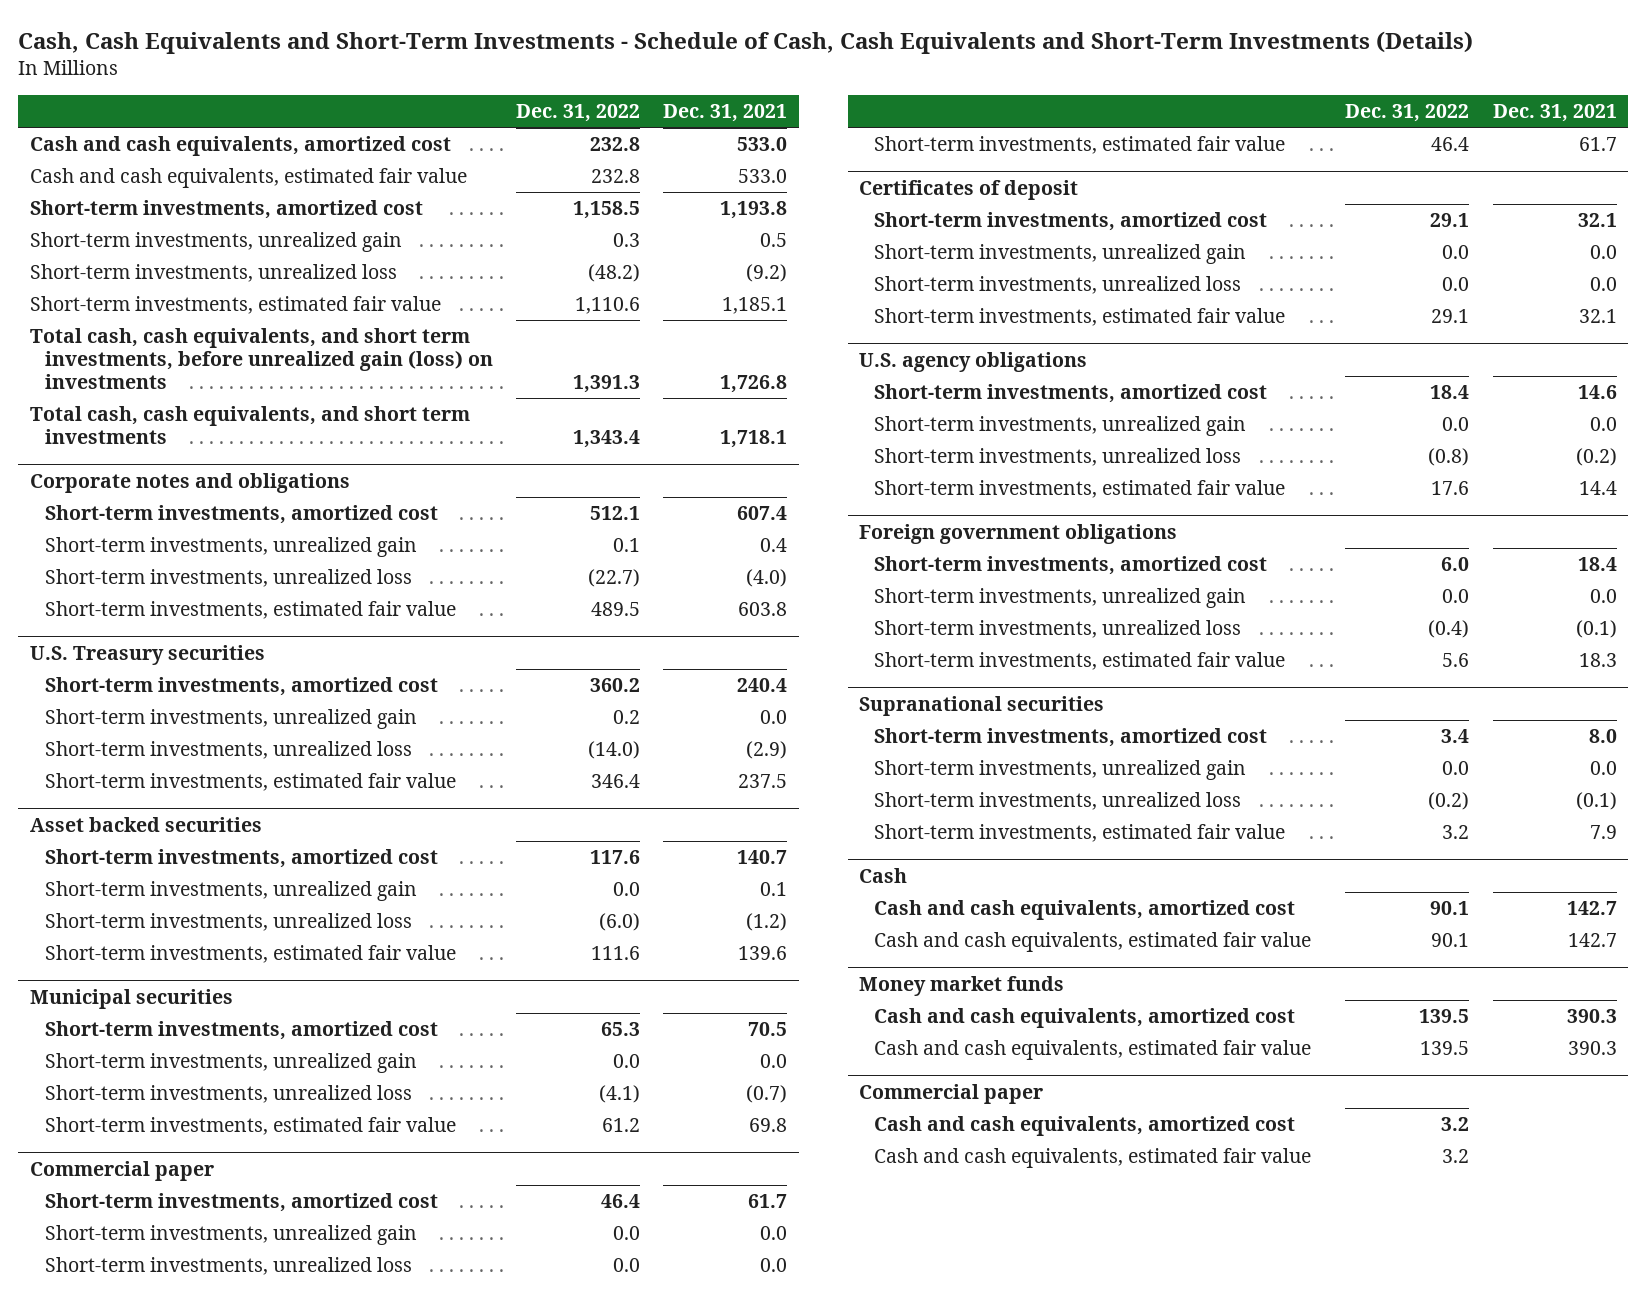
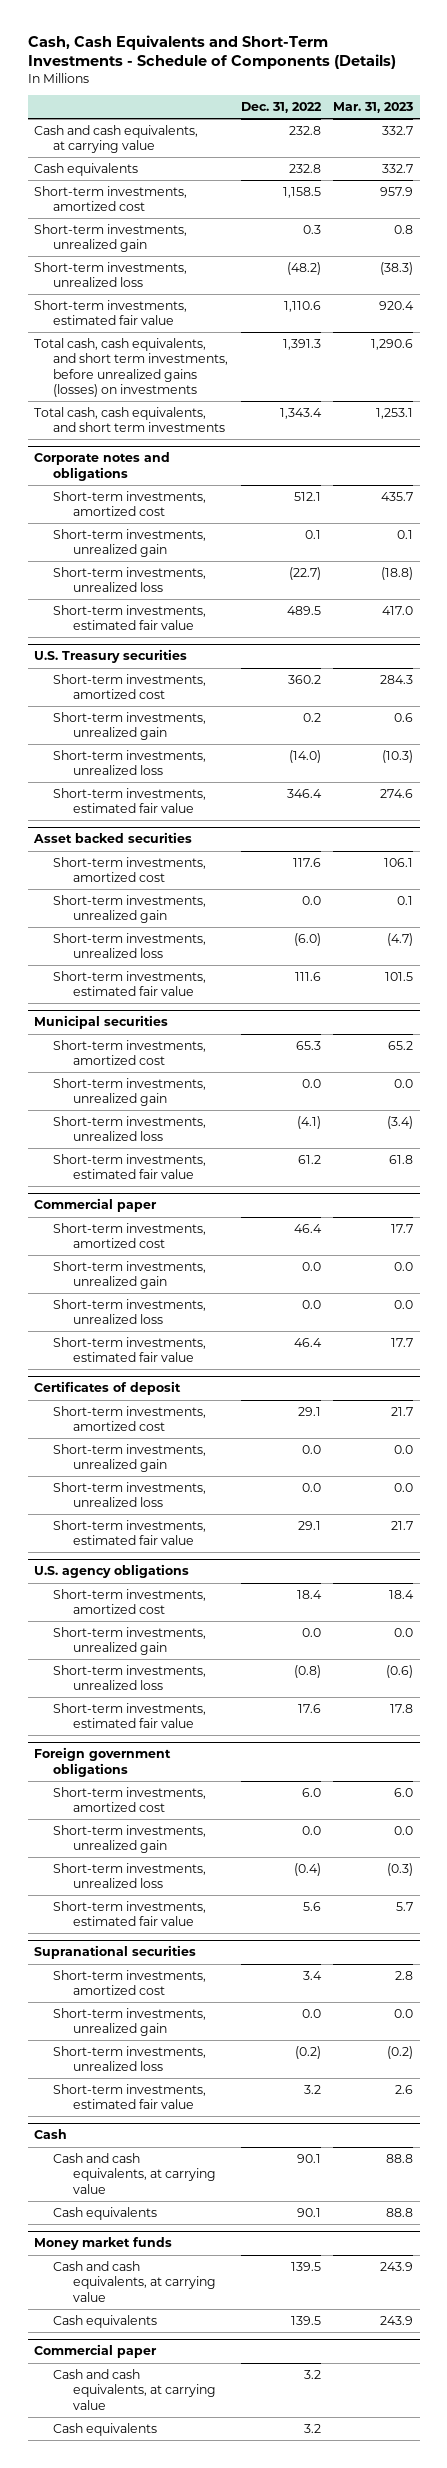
[18,30,1474,54] Cash, Cash Equivalents and Short-Term Investments - Schedule of Cash, Cash Equivalents and Short-Term Investments (Details) -> [27,34,396,70] Cash, Cash Equivalents and Short-Term Investments - Schedule of Components (Details)
[663,103,788,122] Dec. 31, 2021 -> none
none -> [333,102,414,114] Mar. 31, 2023
[30,136,452,157] Cash and cash equivalents, amortized cost -> [33,124,198,154] Cash and cash equivalents, at carrying value
[30,168,468,189] Cash and cash equivalents, estimated fair value -> [33,162,138,176] Cash equivalents
[30,328,493,389] Total cash, cash equivalents, and short term investments, before unrealized gain (loss) on investments -> [33,337,229,398] Total cash, cash equivalents, and short term investments, before unrealized gains (losses) on investments
[873,900,1295,921] Cash and cash equivalents, amortized cost -> [53,2152,216,2194] Cash and cash equivalents, at carrying value
[873,932,1311,953] Cash and cash equivalents, estimated fair value -> [53,2206,158,2220] Cash equivalents
[873,1008,1295,1029] Cash and cash equivalents, amortized cost -> [53,2260,216,2302] Cash and cash equivalents, at carrying value
[873,1040,1311,1061] Cash and cash equivalents, estimated fair value -> [53,2314,158,2328] Cash equivalents
[873,1116,1295,1137] Cash and cash equivalents, amortized cost -> [53,2368,216,2410] Cash and cash equivalents, at carrying value
[873,1148,1311,1169] Cash and cash equivalents, estimated fair value -> [53,2422,158,2436] Cash equivalents

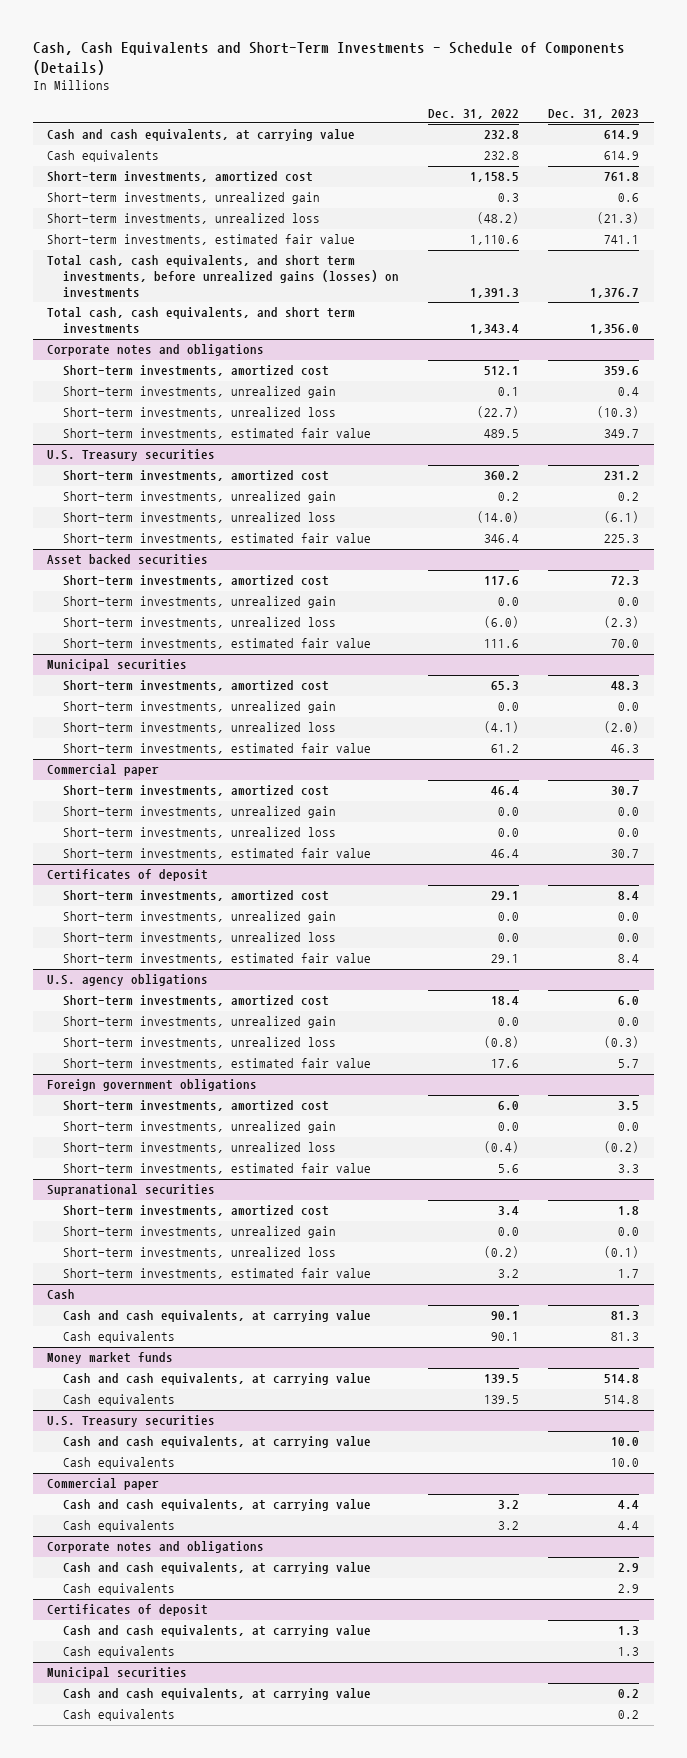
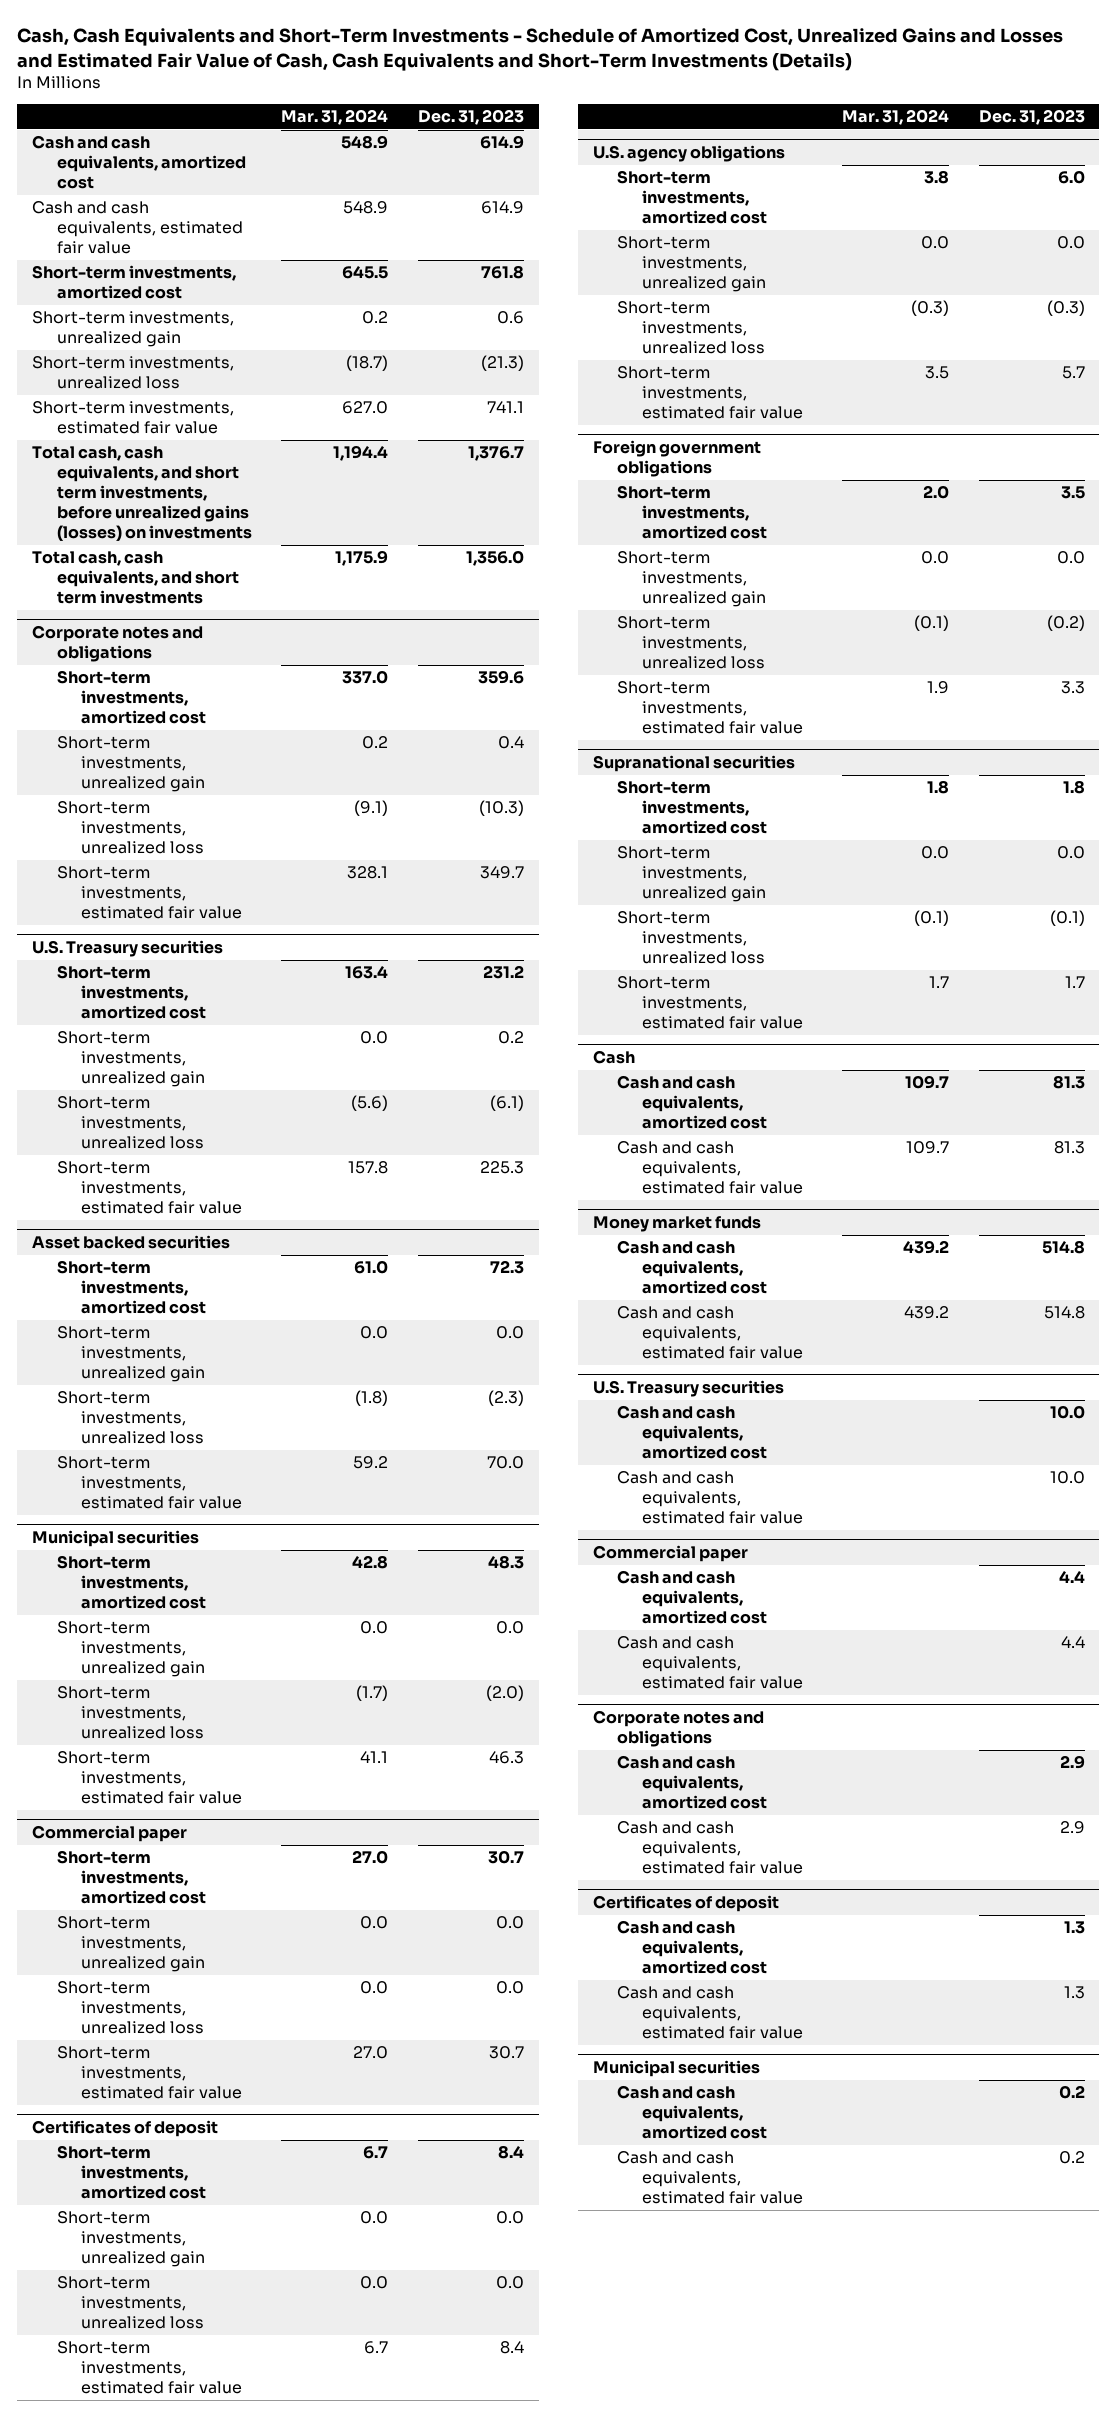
[32,42,625,76] Cash, Cash Equivalents and Short-Term Investments - Schedule of Components (Details) -> [17,28,1064,71] Cash, Cash Equivalents and Short-Term Investments - Schedule of Amortized Cost, Unrealized Gains and Losses and Estimated Fair Value of Cash, Cash Equivalents and Short-Term Investments (Details)
[427,108,519,119] Dec. 31, 2022 -> none
none -> [281,109,389,126] Mar. 31, 2024
[47,129,356,142] Cash and cash equivalents, at carrying value -> [32,135,246,190] Cash and cash equivalents, amortized cost
[47,150,160,163] Cash equivalents -> [32,201,243,255] Cash and cash equivalents, estimated fair value
[62,1310,371,1323] Cash and cash equivalents, at carrying value -> [617,1075,767,1130] Cash and cash equivalents, amortized cost
[62,1331,175,1344] Cash equivalents -> [617,1141,803,1195] Cash and cash equivalents, estimated fair value
[62,1373,371,1386] Cash and cash equivalents, at carrying value -> [617,1240,767,1295] Cash and cash equivalents, amortized cost
[62,1394,175,1407] Cash equivalents -> [617,1306,803,1360] Cash and cash equivalents, estimated fair value
[62,1436,371,1449] Cash and cash equivalents, at carrying value -> [617,1405,767,1460] Cash and cash equivalents, amortized cost
[62,1457,175,1470] Cash equivalents -> [617,1471,803,1525] Cash and cash equivalents, estimated fair value
[62,1499,371,1512] Cash and cash equivalents, at carrying value -> [617,1570,767,1625] Cash and cash equivalents, amortized cost
[62,1520,175,1533] Cash equivalents -> [617,1636,803,1690] Cash and cash equivalents, estimated fair value
[62,1562,371,1575] Cash and cash equivalents, at carrying value -> [617,1755,767,1810] Cash and cash equivalents, amortized cost
[62,1583,175,1596] Cash equivalents -> [617,1821,803,1875] Cash and cash equivalents, estimated fair value
[62,1625,371,1638] Cash and cash equivalents, at carrying value -> [617,1920,767,1975] Cash and cash equivalents, amortized cost
[62,1646,175,1659] Cash equivalents -> [617,1986,803,2040] Cash and cash equivalents, estimated fair value
[62,1688,371,1701] Cash and cash equivalents, at carrying value -> [617,2085,767,2140] Cash and cash equivalents, amortized cost
[62,1709,175,1722] Cash equivalents -> [617,2151,803,2205] Cash and cash equivalents, estimated fair value

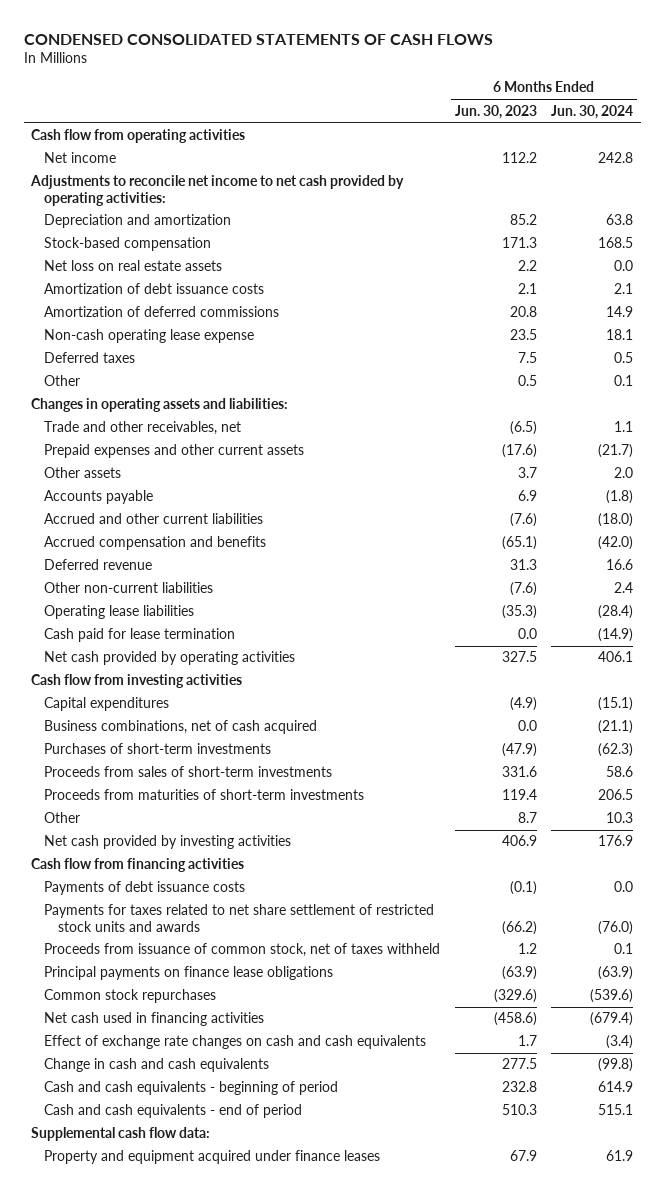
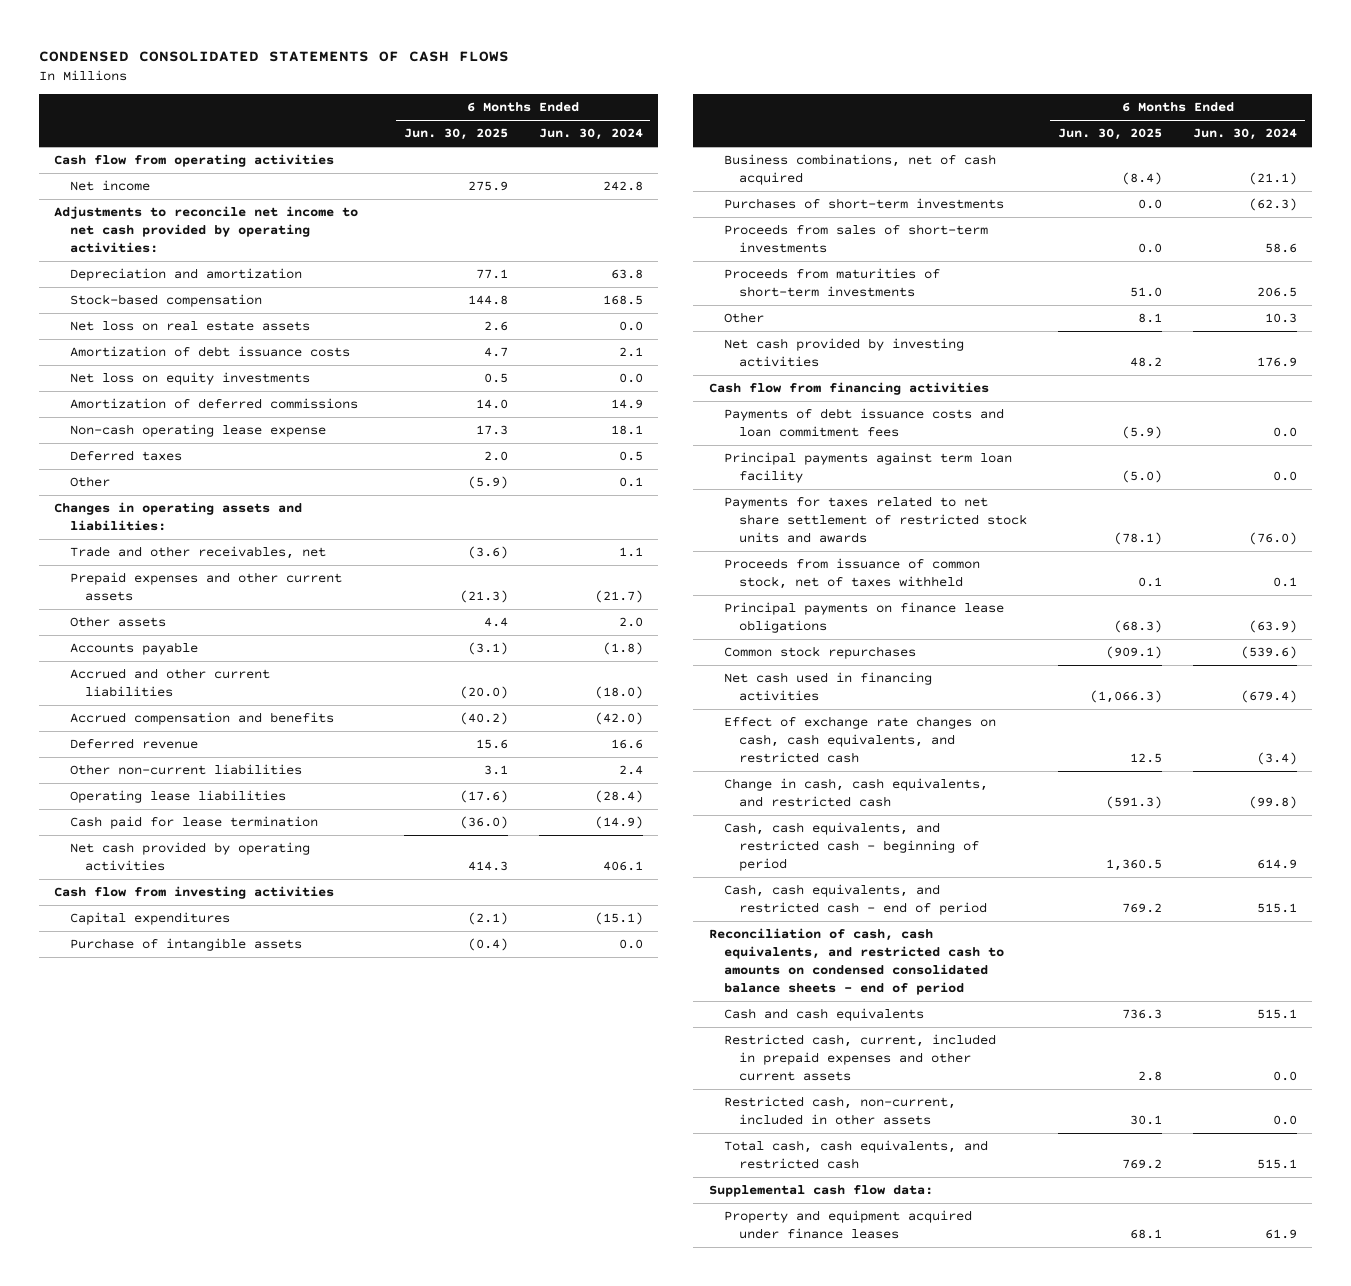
[454,104,537,119] Jun. 30, 2023 -> none
none -> [403,128,508,141] Jun. 30, 2025
none -> [69,372,310,386] Net loss on equity investments
none -> [69,938,302,952] Purchase of intangible assets
[44,881,246,896] Payments of debt issuance costs -> [724,408,1005,438] Payments of debt issuance costs and loan commitment fees
none -> [724,452,1013,484] Principal payments against term loan facility
[44,1035,427,1050] Effect of exchange rate changes on cash and cash equivalents -> [724,716,997,764] Effect of exchange rate changes on cash, cash equivalents, and restricted cash
[44,1058,270,1073] Change in cash and cash equivalents -> [724,778,989,808] Change in cash, cash equivalents, and restricted cash
[44,1081,339,1096] Cash and cash equivalents - beginning of period -> [724,822,980,872] Cash, cash equivalents, and restricted cash - beginning of period
[44,1104,303,1119] Cash and cash equivalents - end of period -> [724,884,988,916] Cash, cash equivalents, and restricted cash - end of period
none -> [708,928,1005,996] Reconciliation of cash, cash equivalents, and restricted cash to amounts on condensed consolidated balance sheets - end of period
none -> [724,1008,925,1022] Cash and cash equivalents
none -> [724,1034,997,1082] Restricted cash, current, included in prepaid expenses and other current assets
none -> [724,1096,957,1126] Restricted cash, non-current, included in other assets
none -> [724,1140,989,1170] Total cash, cash equivalents, and restricted cash

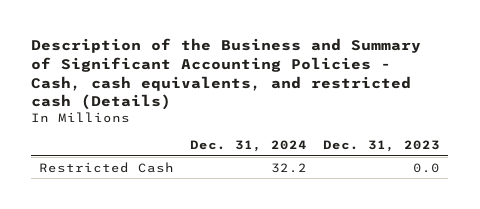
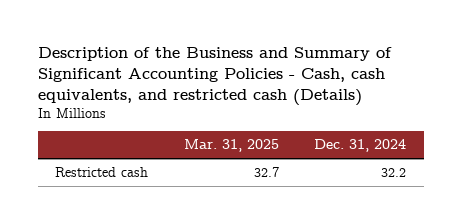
[323,140,441,153] Dec. 31, 2023 -> none
none -> [183,139,279,153] Mar. 31, 2025
[39,161,175,173] Restricted Cash -> [55,166,149,177] Restricted cash

